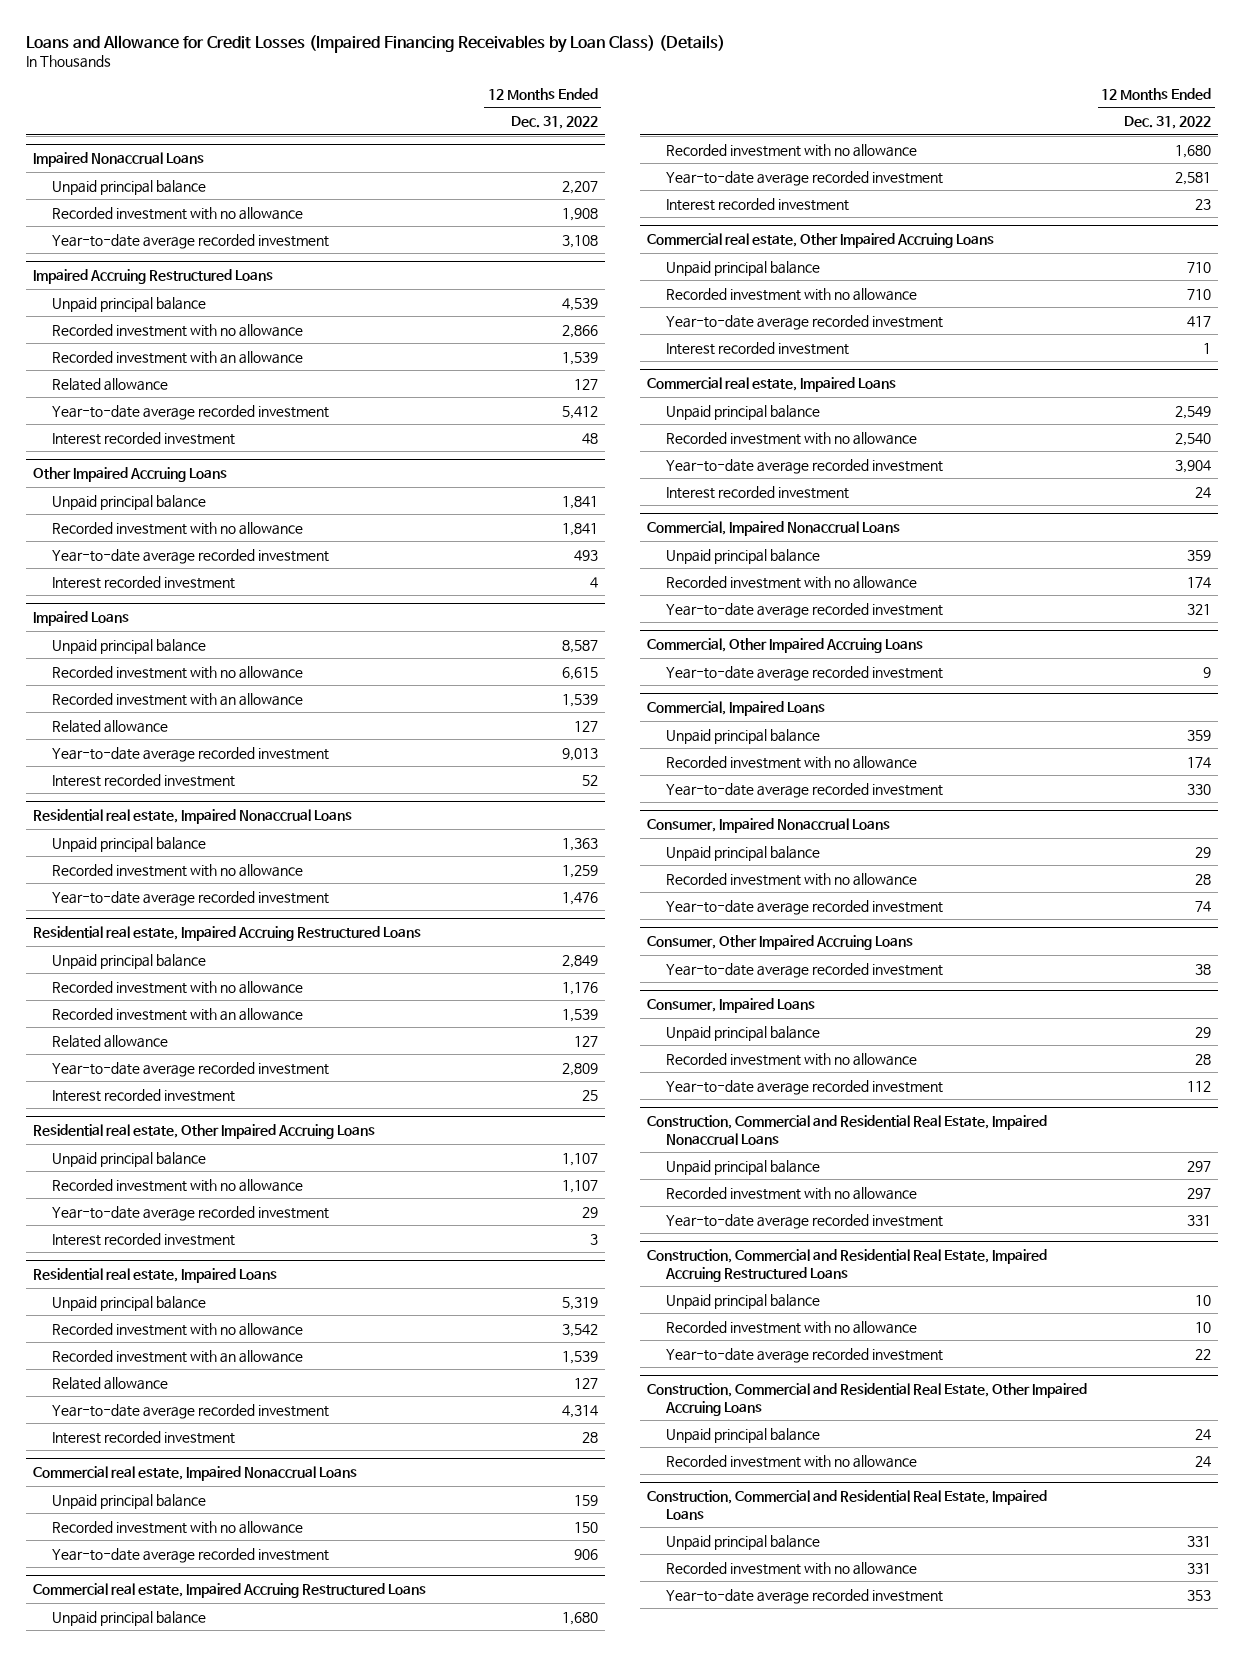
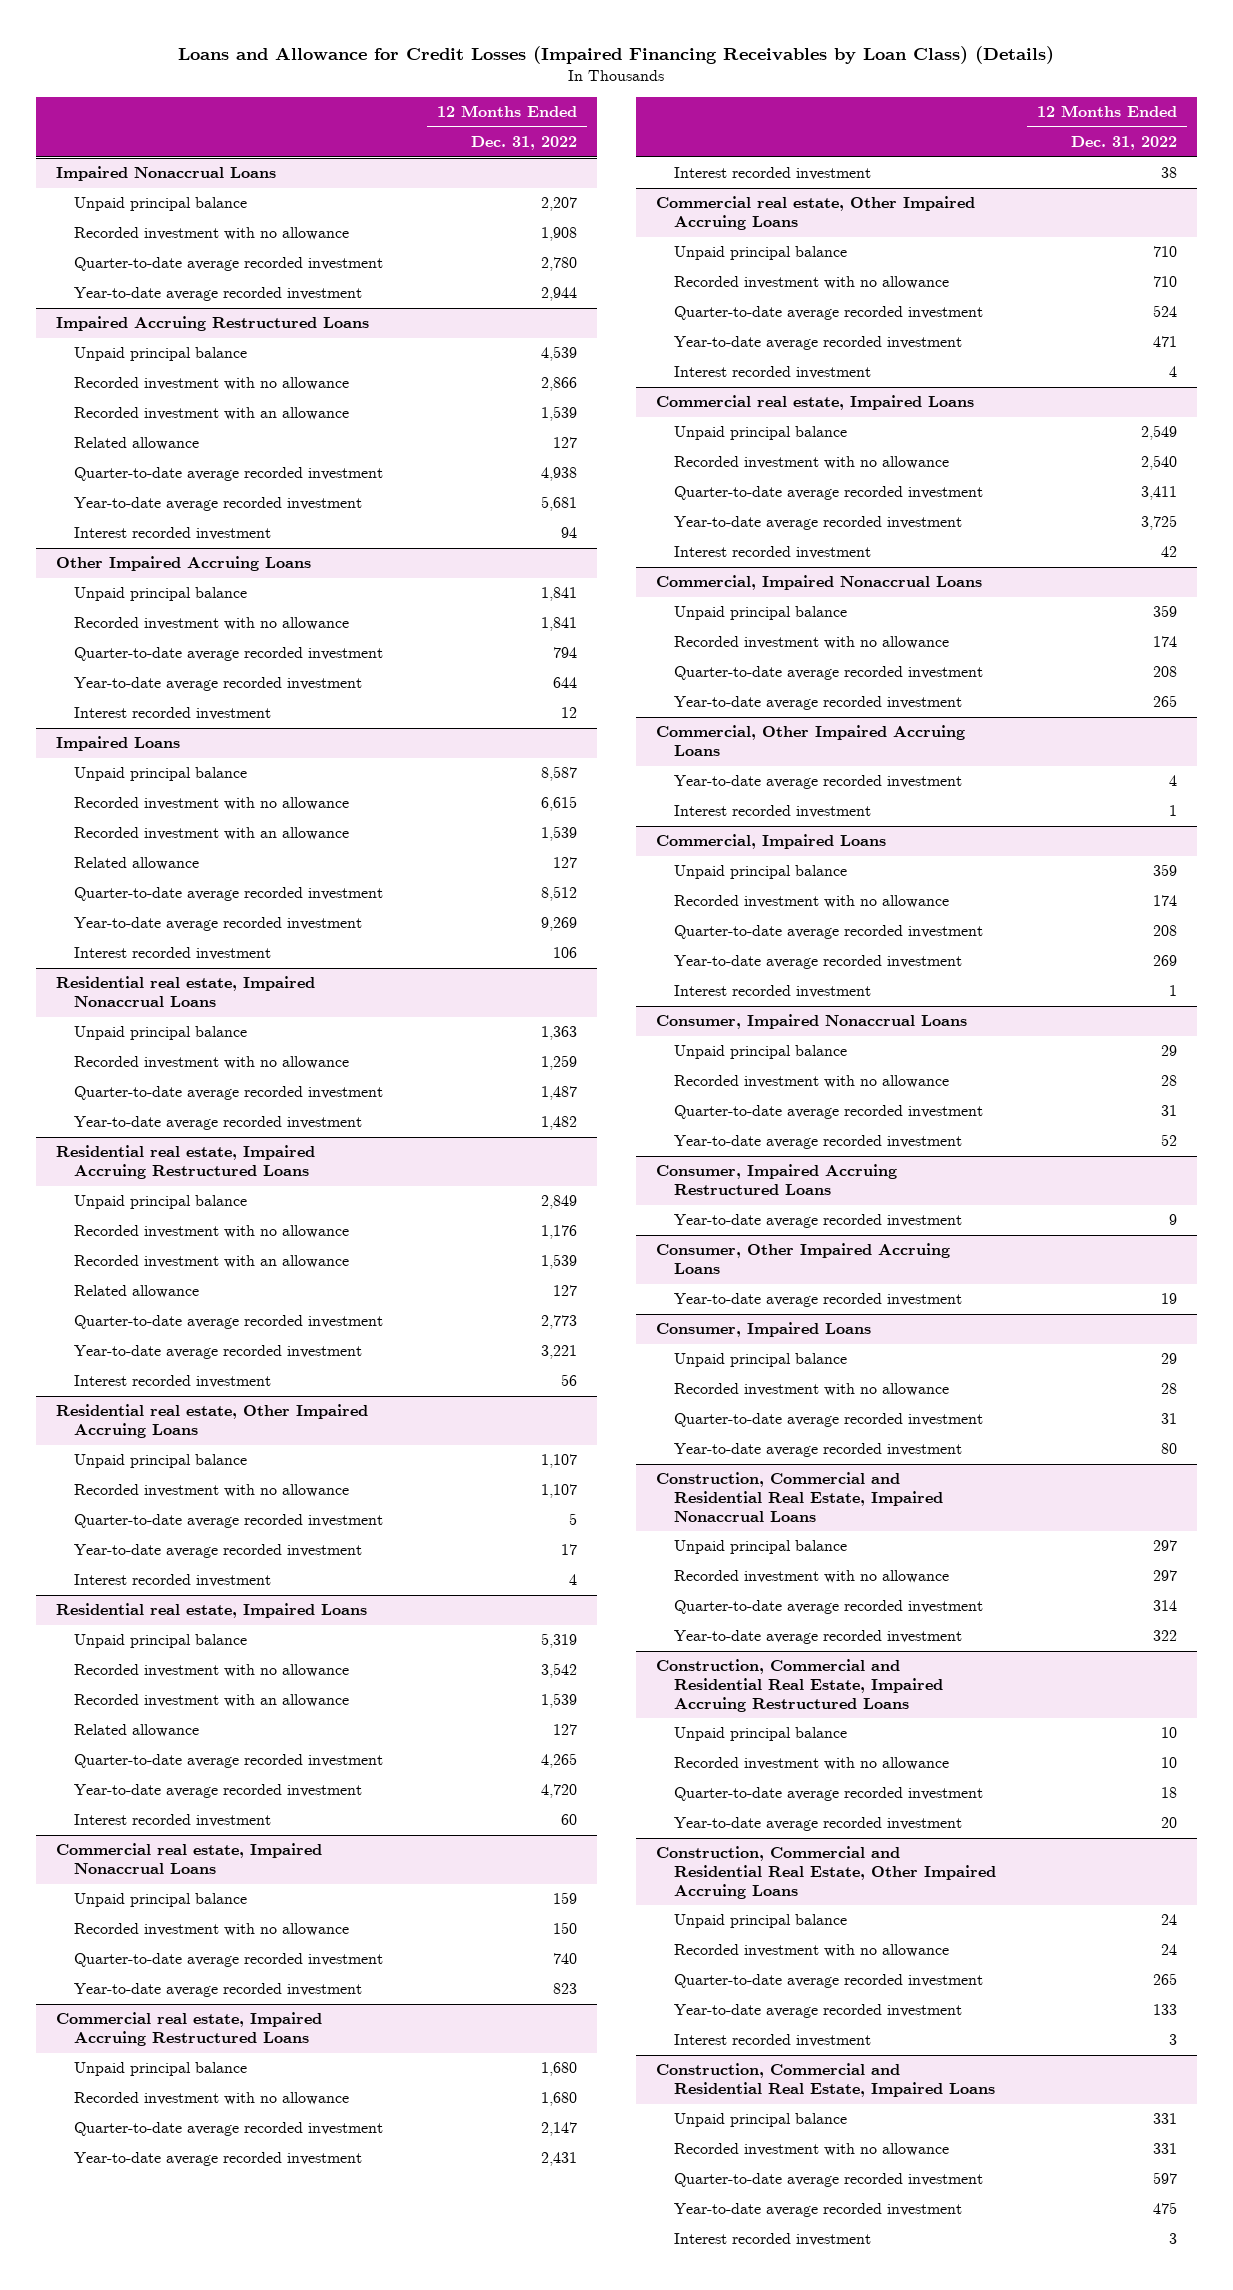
none -> [74,257,384,272] Quarter-to-date average recorded investment
[561,234,598,248] 3,108 -> [540,287,577,302] 2,944
none -> [74,467,384,482] Quarter-to-date average recorded investment
[561,405,598,419] 5,412 -> [540,496,577,512] 5,681
[581,432,598,444] 48 -> [560,527,577,539] 94
none -> [74,647,384,662] Quarter-to-date average recorded investment
[573,549,598,561] 493 -> [552,677,577,689] 644
[589,576,598,588] 4 -> [560,707,577,719] 12
none -> [74,887,384,902] Quarter-to-date average recorded investment
[561,747,598,761] 9,013 -> [540,917,577,932] 9,269
[581,774,598,786] 52 -> [552,947,577,959] 106
none -> [74,1086,384,1101] Quarter-to-date average recorded investment
[561,891,598,905] 1,476 -> [540,1116,577,1131] 1,482
none -> [74,1315,384,1330] Quarter-to-date average recorded investment
[561,1062,598,1076] 2,809 -> [540,1345,577,1360] 3,221
[581,1089,598,1101] 25 -> [560,1374,577,1387] 56
none -> [74,1514,384,1529] Quarter-to-date average recorded investment
[581,1206,598,1218] 29 -> [560,1544,577,1556] 17
[589,1233,598,1245] 3 -> [568,1574,577,1586] 4
none -> [74,1754,384,1769] Quarter-to-date average recorded investment
[561,1404,598,1418] 4,314 -> [540,1784,577,1799] 4,720
[581,1431,598,1443] 28 -> [560,1814,577,1826] 60
none -> [74,1953,384,1968] Quarter-to-date average recorded investment
[573,1548,598,1560] 906 -> [552,1983,577,1995] 823
none -> [74,2122,384,2137] Quarter-to-date average recorded investment
[1175,171,1212,185] 2,581 -> [540,2152,577,2167] 2,431
[1195,198,1212,210] 23 -> [1160,167,1177,179] 38
none -> [674,306,984,321] Quarter-to-date average recorded investment
[1187,315,1212,327] 417 -> [1152,336,1177,348] 471
[1203,342,1212,354] 1 -> [1168,366,1177,378] 4
none -> [674,486,984,501] Quarter-to-date average recorded investment
[1175,459,1212,473] 3,904 -> [1140,515,1177,531] 3,725
[1195,486,1212,498] 24 -> [1160,546,1177,558] 42
none -> [674,666,984,681] Quarter-to-date average recorded investment
[1187,603,1212,615] 321 -> [1152,695,1177,708] 265
[1203,666,1212,678] 9 -> [1168,775,1177,787] 4
none -> [674,805,872,819] Interest recorded investment
none -> [674,925,984,940] Quarter-to-date average recorded investment
[1187,783,1212,795] 330 -> [1152,955,1177,967] 269
none -> [674,985,872,999] Interest recorded investment
none -> [674,1105,984,1120] Quarter-to-date average recorded investment
[1195,900,1212,912] 74 -> [1160,1134,1177,1147] 52
none -> [656,1164,898,1196] Consumer, Impaired Accruing Restructured Loans
none -> [674,1214,963,1229] Year-to-date average recorded investment
[1195,963,1212,975] 38 -> [1160,1293,1177,1305] 19
none -> [674,1413,984,1428] Quarter-to-date average recorded investment
[1187,1080,1212,1092] 112 -> [1160,1443,1177,1455] 80
none -> [674,1600,984,1615] Quarter-to-date average recorded investment
[1187,1214,1212,1226] 331 -> [1152,1630,1177,1642] 322
none -> [674,1787,984,1802] Quarter-to-date average recorded investment
[1195,1348,1212,1360] 22 -> [1160,1817,1177,1829] 20
none -> [674,1974,984,1989] Quarter-to-date average recorded investment
none -> [674,2004,963,2019] Year-to-date average recorded investment
none -> [674,2034,872,2048] Interest recorded investment
none -> [674,2173,984,2188] Quarter-to-date average recorded investment
[1187,1589,1212,1601] 353 -> [1152,2202,1177,2215] 475
none -> [674,2233,872,2247] Interest recorded investment

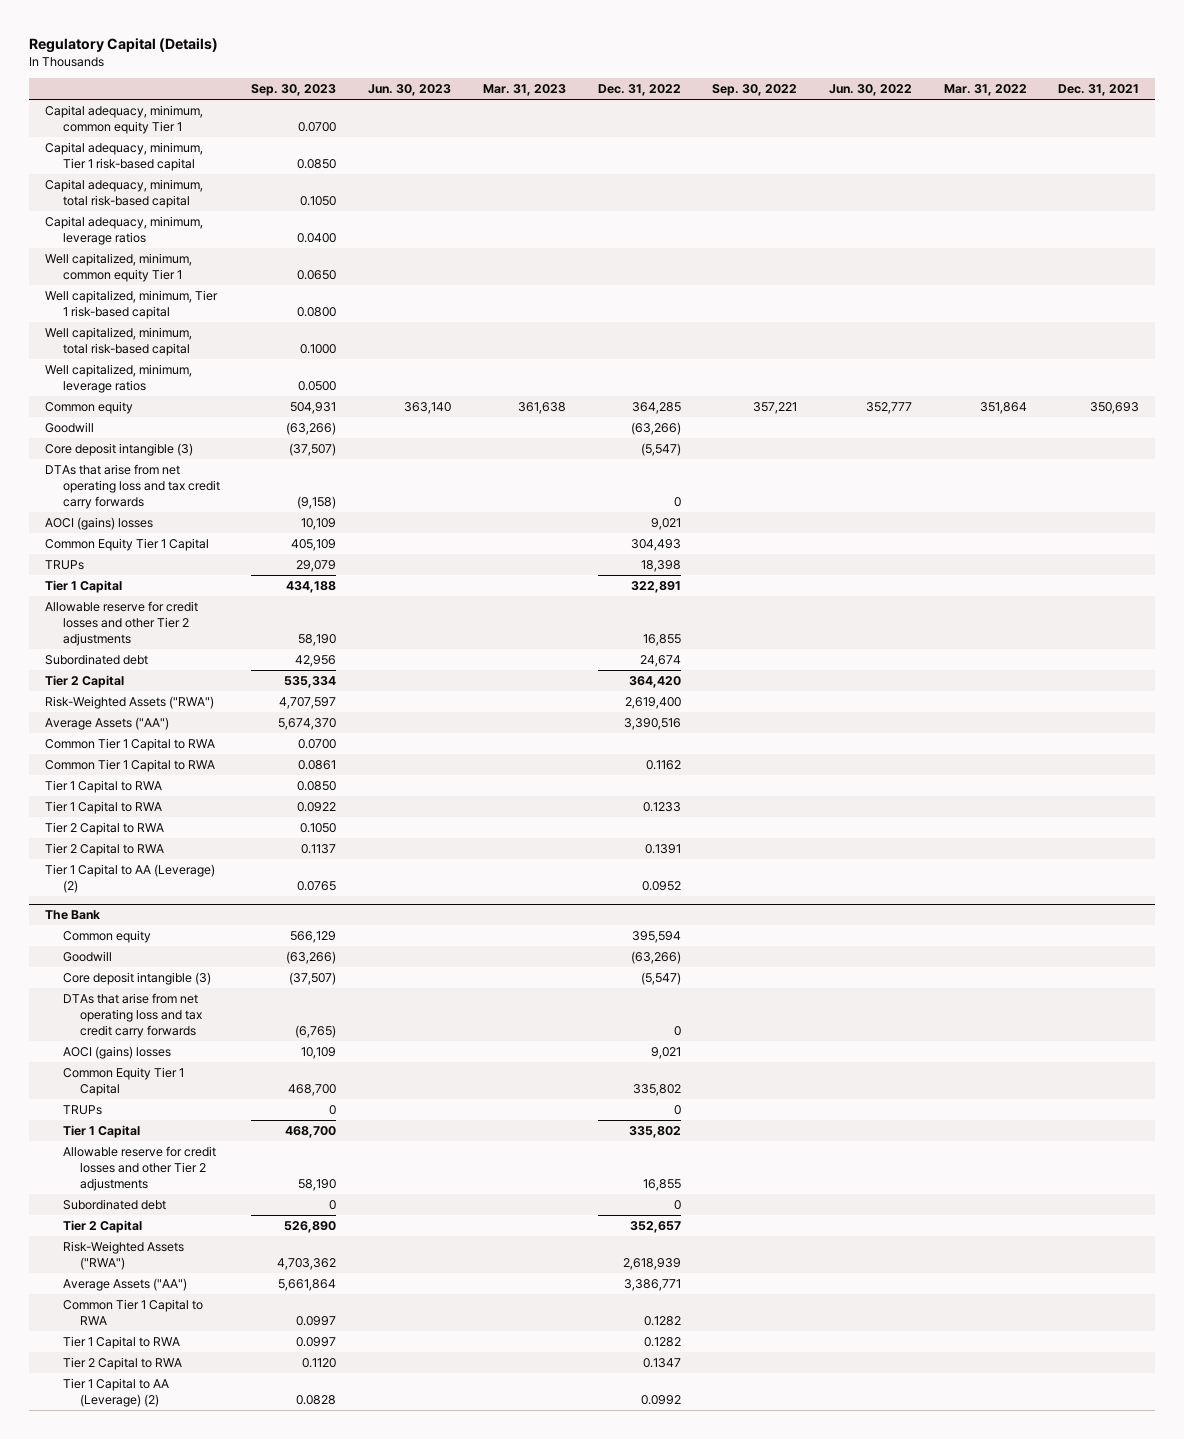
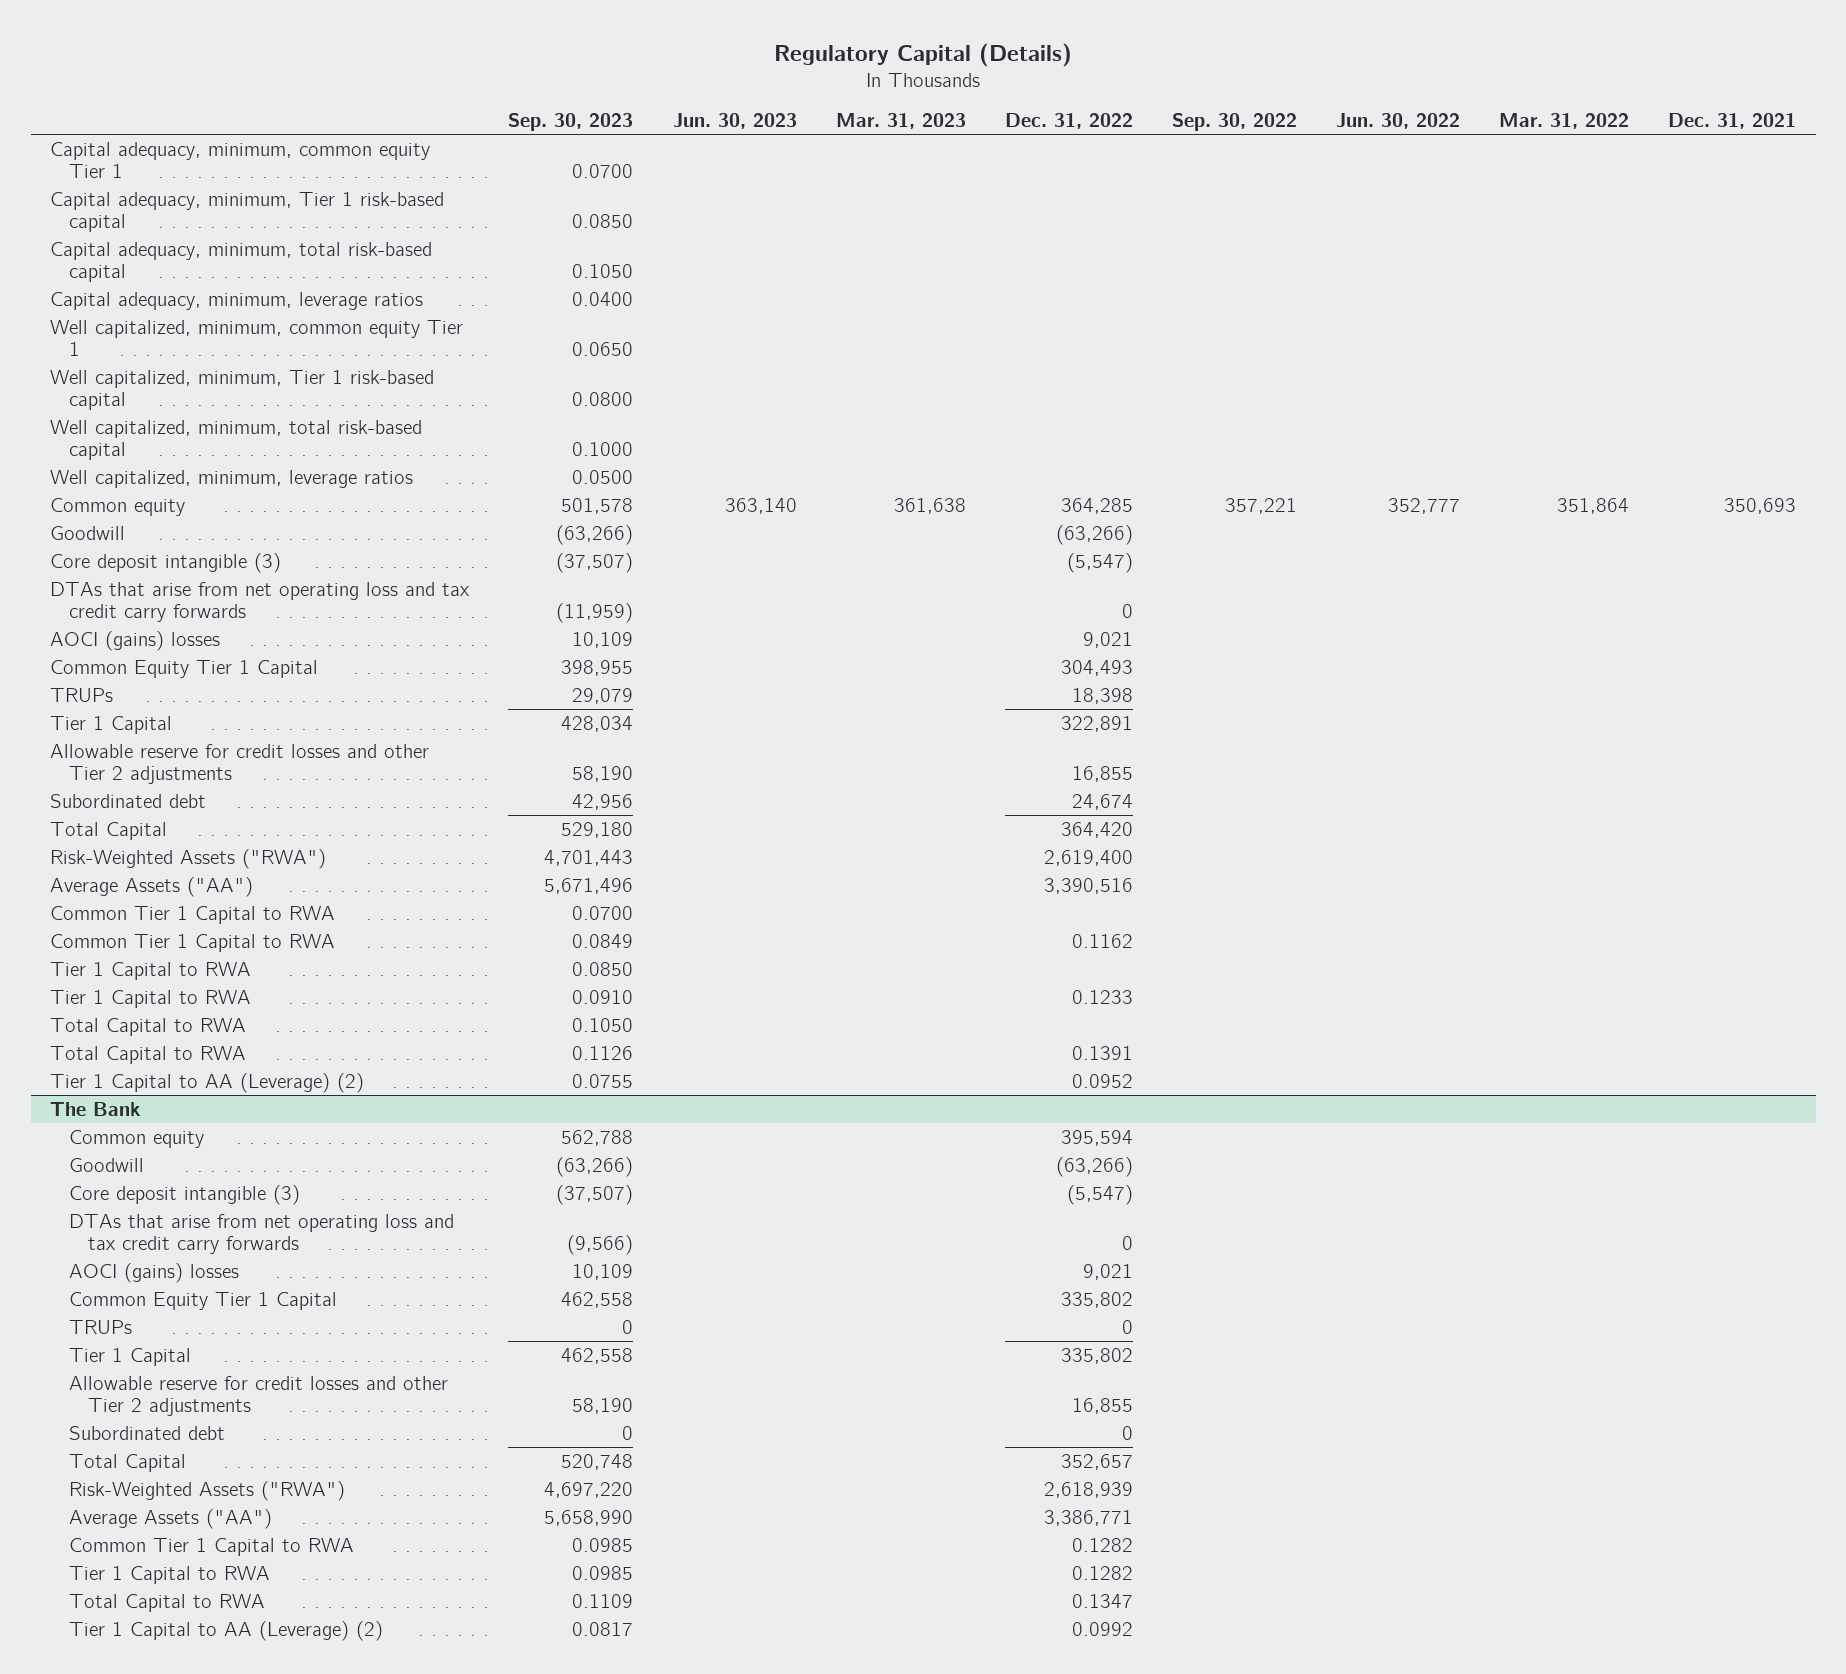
[290,401,337,414] 504,931 -> [561,497,634,514] 501,578
[297,496,337,510] (9,158) -> [556,603,634,624] (11,959)
[291,538,337,551] 405,109 -> [561,659,634,676] 398,955
[286,580,337,593] 434,188 -> [561,715,634,732] 428,034
[44,674,124,688] Tier 2 Capital -> [50,821,168,840] Total Capital
[284,675,337,688] 535,334 -> [561,821,634,838] 529,180
[279,696,337,709] 4,707,597 -> [544,849,634,866] 4,701,443
[278,717,337,730] 5,674,370 -> [544,877,634,894] 5,671,496
[298,759,337,770] 0.0861 -> [572,933,634,948] 0.0849
[297,801,337,812] 0.0922 -> [572,989,634,1004] 0.0910
[44,821,164,835] Tier 2 Capital to RWA -> [50,1017,247,1036] Total Capital to RWA
[44,842,164,856] Tier 2 Capital to RWA -> [50,1045,247,1064] Total Capital to RWA
[301,843,337,854] 0.1137 -> [572,1045,634,1060] 0.1126
[297,881,337,892] 0.0765 -> [572,1073,634,1088] 0.0755
[290,930,337,943] 566,129 -> [561,1129,634,1146] 562,788
[295,1025,337,1039] (6,765) -> [567,1235,634,1256] (9,566)
[288,1084,337,1097] 468,700 -> [561,1291,634,1308] 462,558
[285,1125,337,1138] 468,700 -> [561,1347,634,1364] 462,558
[62,1219,142,1233] Tier 2 Capital -> [69,1453,187,1472] Total Capital
[284,1220,337,1233] 526,890 -> [561,1453,634,1470] 520,748
[277,1258,337,1271] 4,703,362 -> [544,1481,634,1498] 4,697,220
[278,1278,337,1291] 5,661,864 -> [544,1509,634,1526] 5,658,990
[296,1316,337,1327] 0.0997 -> [572,1537,634,1552] 0.0985
[296,1336,337,1347] 0.0997 -> [572,1565,634,1580] 0.0985
[62,1356,182,1370] Tier 2 Capital to RWA -> [69,1593,266,1612] Total Capital to RWA
[302,1357,337,1368] 0.1120 -> [572,1593,634,1608] 0.1109
[296,1395,337,1406] 0.0828 -> [572,1621,634,1636] 0.0817

